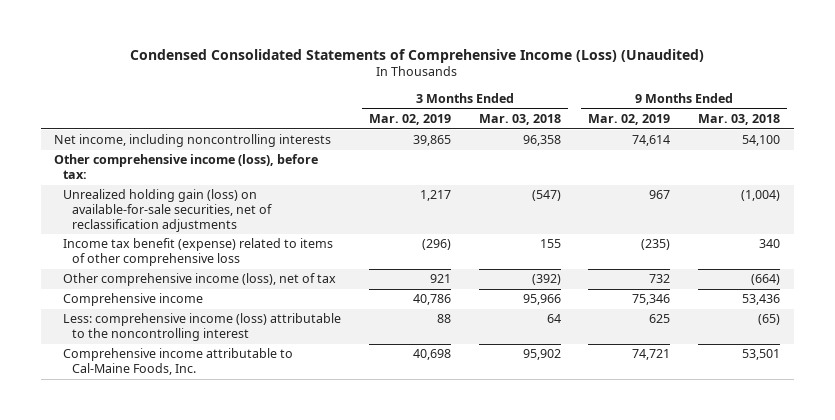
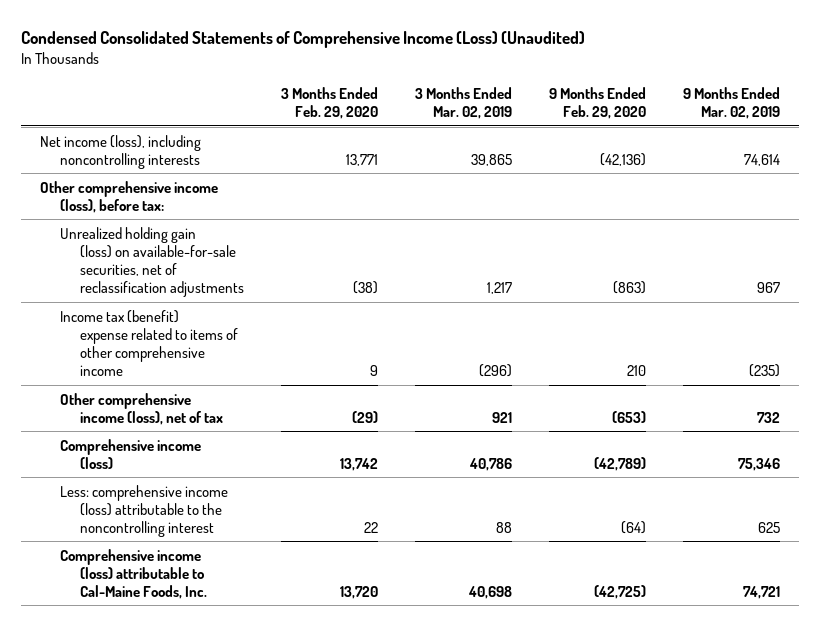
[478,114,561,126] Mar. 03, 2018 -> none
[698,114,781,126] Mar. 03, 2018 -> none
none -> [281,86,379,119] 3 Months Ended Feb. 29, 2020
none -> [549,86,647,119] 9 Months Ended Feb. 29, 2020
[54,134,332,148] Net income, including noncontrolling interests -> [39,134,201,169] Net income (loss), including noncontrolling interests
[63,238,334,267] Income tax benefit (expense) related to items of other comprehensive loss -> [59,309,239,376] Income tax (benefit) expense related to items of other comprehensive income
[63,293,204,307] Comprehensive income -> [59,438,201,469] Comprehensive income (loss)
[63,348,294,376] Comprehensive income attributable to Cal-Maine Foods, Inc. -> [59,548,208,599] Comprehensive income (loss) attributable to Cal-Maine Foods, Inc.

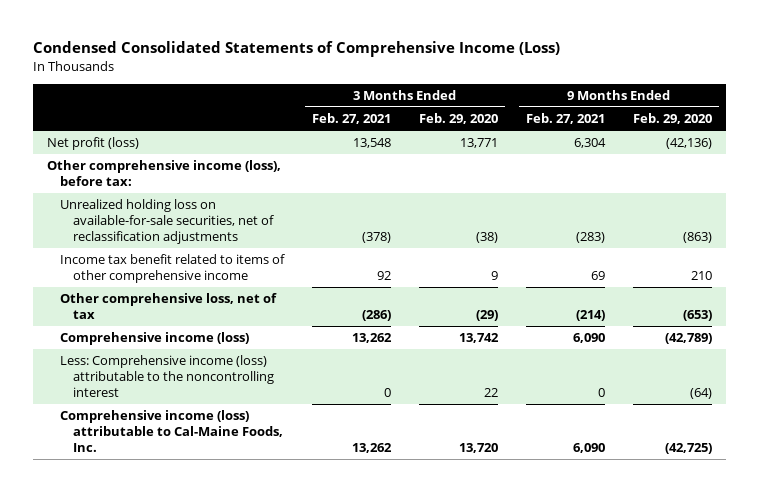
[21,31,586,49] Condensed Consolidated Statements of Comprehensive Income (Loss) (Unaudited) -> [33,41,561,58] Condensed Consolidated Statements of Comprehensive Income (Loss)
[415,86,513,119] 3 Months Ended Mar. 02, 2019 -> none
[683,86,781,119] 9 Months Ended Mar. 02, 2019 -> none
none -> [312,113,392,125] Feb. 27, 2021
none -> [526,113,606,125] Feb. 27, 2021
[39,134,201,169] Net income (loss), including noncontrolling interests -> [47,137,140,151] Net profit (loss)
[59,226,245,297] Unrealized holding gain (loss) on available-for-sale securities, net of reclassification adjustments -> [60,199,275,245] Unrealized holding loss on available-for-sale securities, net of reclassification adjustments
[59,309,239,376] Income tax (benefit) expense related to items of other comprehensive income -> [60,254,286,284] Income tax benefit related to items of other comprehensive income
[59,392,224,425] Other comprehensive income (loss), net of tax -> [60,293,278,320] Other comprehensive loss, net of tax
[59,484,228,537] Less: comprehensive income (loss) attributable to the noncontrolling interest -> [60,355,275,398] Less: Comprehensive income (loss) attributable to the noncontrolling interest

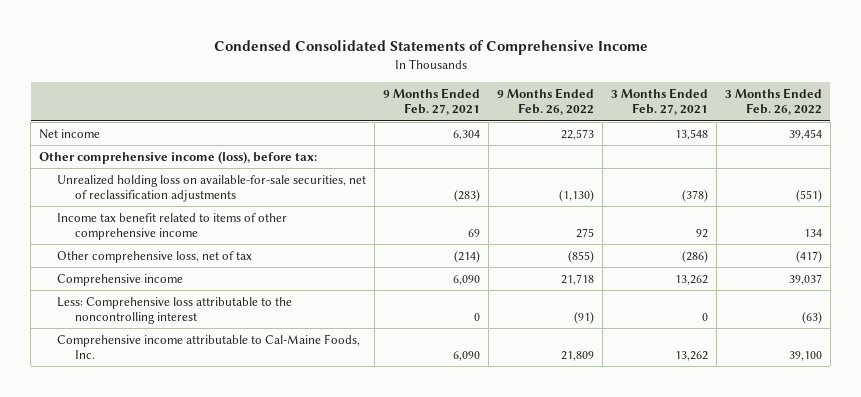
[33,41,561,58] Condensed Consolidated Statements of Comprehensive Income (Loss) -> [213,40,648,56] Condensed Consolidated Statements of Comprehensive Income
[419,113,499,125] Feb. 29, 2020 -> none
[633,113,713,125] Feb. 29, 2020 -> none
none -> [497,87,595,116] 9 Months Ended Feb. 26, 2022
none -> [724,87,822,116] 3 Months Ended Feb. 26, 2022
[47,137,140,151] Net profit (loss) -> [39,128,101,139] Net income
[60,332,250,346] Comprehensive income (loss) -> [57,273,184,286] Comprehensive income
[60,355,275,398] Less: Comprehensive income (loss) attributable to the noncontrolling interest -> [57,296,293,325] Less: Comprehensive loss attributable to the noncontrolling interest
[60,410,284,453] Comprehensive income (loss) attributable to Cal-Maine Foods, Inc. -> [57,333,361,360] Comprehensive income attributable to Cal-Maine Foods, Inc.

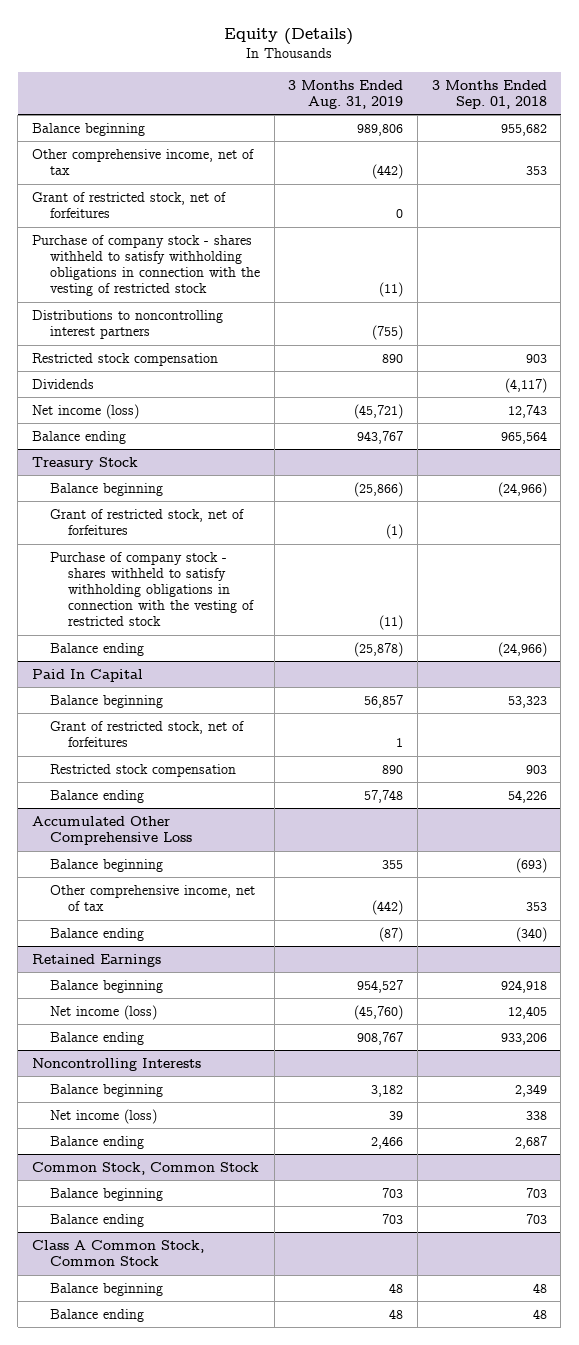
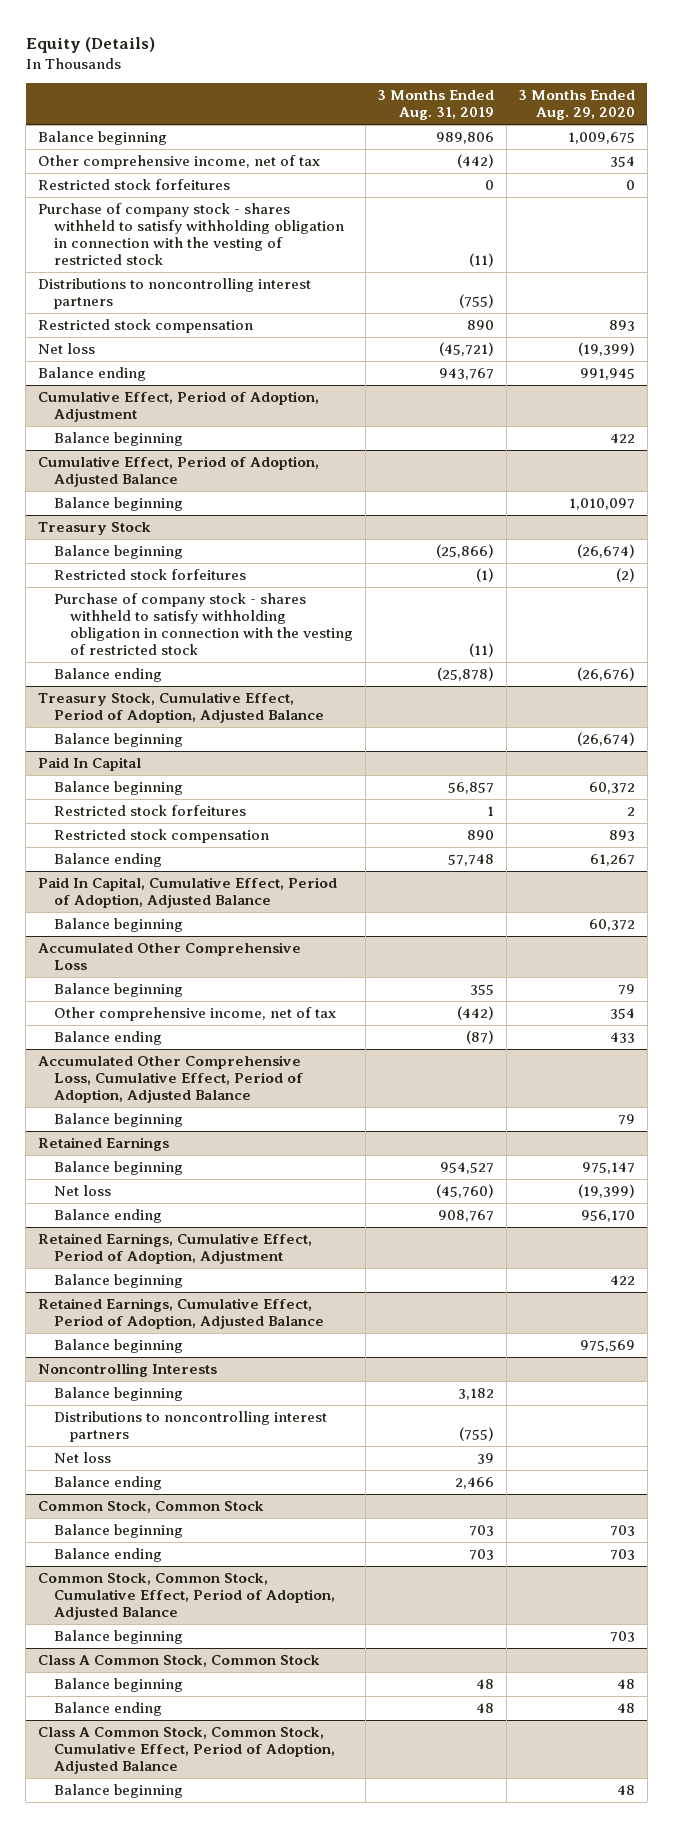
[431,79,547,109] 3 Months Ended Sep. 01, 2018 -> none
none -> [518,90,636,121] 3 Months Ended Aug. 29, 2020
[31,192,226,219] Grant of restricted stock, net of forfeitures -> [37,178,230,190] Restricted stock forfeitures
[31,235,261,297] Purchase of company stock - shares withheld to satisfy withholding obligations in connection with the vesting of restricted stock -> [37,202,345,265] Purchase of company stock - shares withheld to satisfy withholding obligation in connection with the vesting of restricted stock
[31,379,94,390] Dividends -> none
[31,404,139,420] Net income (loss) -> [37,342,95,354] Net loss
none -> [37,390,319,422] Cumulative Effect, Period of Adoption, Adjustment
none -> [54,431,184,446] Balance beginning
none -> [37,455,319,487] Cumulative Effect, Period of Adoption, Adjusted Balance
none -> [54,496,184,511] Balance beginning
[50,509,245,536] Grant of restricted stock, net of forfeitures -> [54,568,247,580] Restricted stock forfeitures
[50,552,255,627] Purchase of company stock - shares withheld to satisfy withholding obligations in connection with the vesting of restricted stock -> [54,592,354,655] Purchase of company stock - shares withheld to satisfy withholding obligation in connection with the vesting of restricted stock
none -> [37,691,325,723] Treasury Stock, Cumulative Effect, Period of Adoption, Adjusted Balance
none -> [54,732,184,747] Balance beginning
[50,721,245,748] Grant of restricted stock, net of forfeitures -> [54,804,247,816] Restricted stock forfeitures
none -> [37,876,337,908] Paid In Capital, Cumulative Effect, Period of Adoption, Adjusted Balance
none -> [54,917,184,932] Balance beginning
none -> [37,1054,304,1103] Accumulated Other Comprehensive Loss, Cumulative Effect, Period of Adoption, Adjusted Balance
none -> [54,1112,184,1127] Balance beginning
[50,1005,158,1021] Net income (loss) -> [54,1184,112,1196] Net loss
none -> [37,1232,312,1264] Retained Earnings, Cumulative Effect, Period of Adoption, Adjustment
none -> [54,1273,184,1288] Balance beginning
none -> [37,1297,325,1329] Retained Earnings, Cumulative Effect, Period of Adoption, Adjusted Balance
none -> [54,1338,184,1353] Balance beginning
none -> [54,1410,328,1442] Distributions to noncontrolling interest partners
[50,1109,158,1125] Net income (loss) -> [54,1451,112,1463] Net loss
none -> [37,1572,336,1620] Common Stock, Common Stock, Cumulative Effect, Period of Adoption, Adjusted Balance
none -> [54,1629,184,1644] Balance beginning
none -> [37,1726,336,1774] Class A Common Stock, Common Stock, Cumulative Effect, Period of Adoption, Adjusted Balance
none -> [54,1783,184,1798] Balance beginning

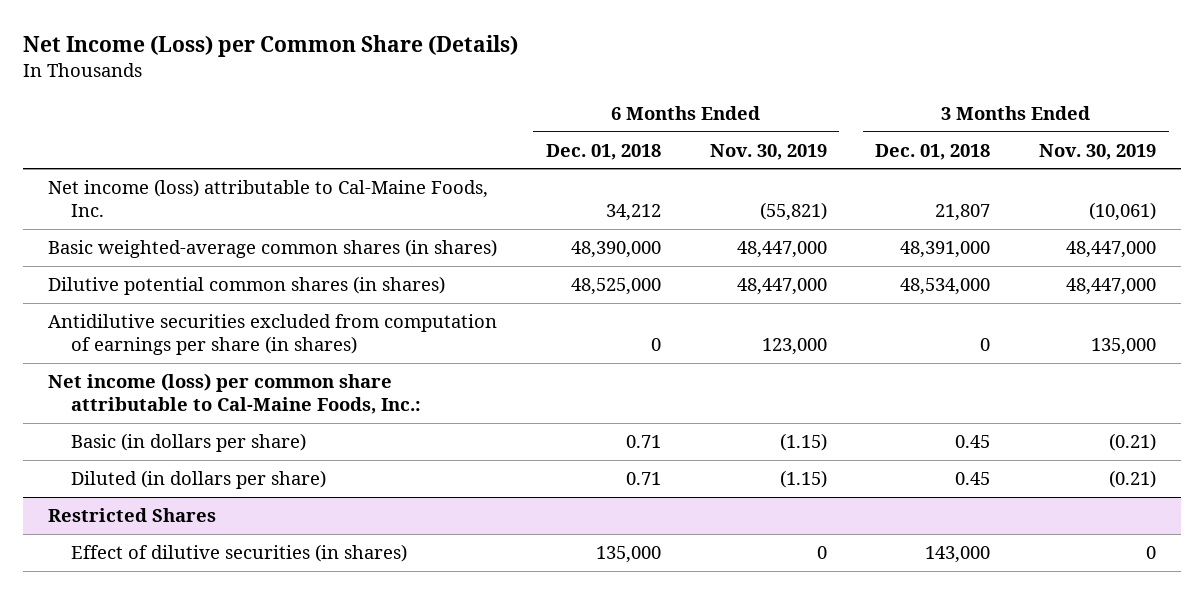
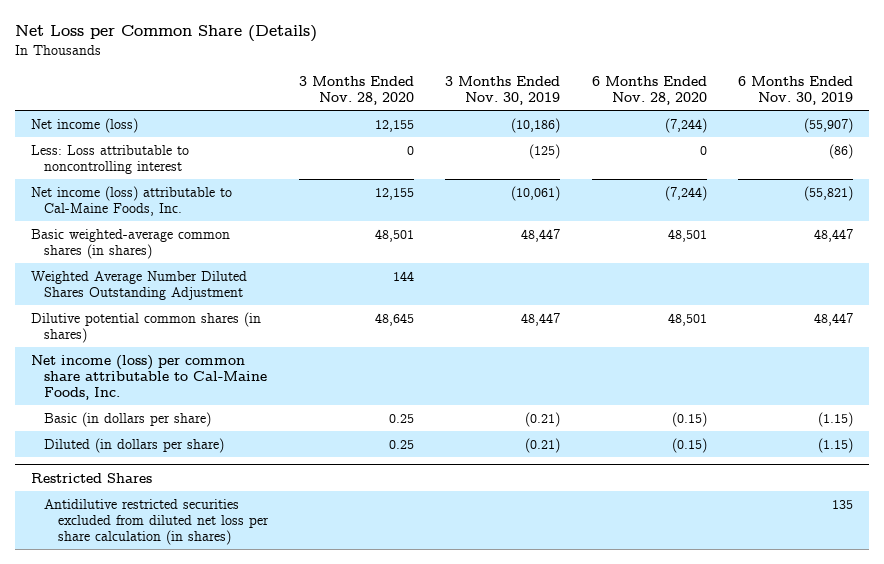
[23,34,519,57] Net Income (Loss) per Common Share (Details) -> [15,25,318,43] Net Loss per Common Share (Details)
[545,143,661,160] Dec. 01, 2018 -> none
[875,143,991,160] Dec. 01, 2018 -> none
none -> [299,76,415,105] 3 Months Ended Nov. 28, 2020
none -> [591,76,707,105] 6 Months Ended Nov. 28, 2020
none -> [30,117,138,133] Net income (loss)
none -> [30,144,189,174] Less: Loss attributable to noncontrolling interest
[47,313,497,356] Antidilutive securities excluded from computation of earnings per share (in shares) -> none
[736,240,827,258] 48,447,000 -> [813,228,853,242] 48,447
[1066,240,1157,258] 48,447,000 -> [521,228,561,242] 48,447
none -> [30,270,247,300] Weighted Average Number Diluted Shares Outstanding Adjustment
[736,277,827,295] 48,447,000 -> [813,312,853,326] 48,447
[1066,277,1157,295] 48,447,000 -> [521,312,561,326] 48,447
[47,372,422,415] Net income (loss) per common share attributable to Cal-Maine Foods, Inc.: -> [30,354,268,400] Net income (loss) per common share attributable to Cal-Maine Foods, Inc.
[71,543,408,562] Effect of dilutive securities (in shares) -> none
none -> [44,498,269,545] Antidilutive restricted securities excluded from diluted net loss per share calculation (in shares)

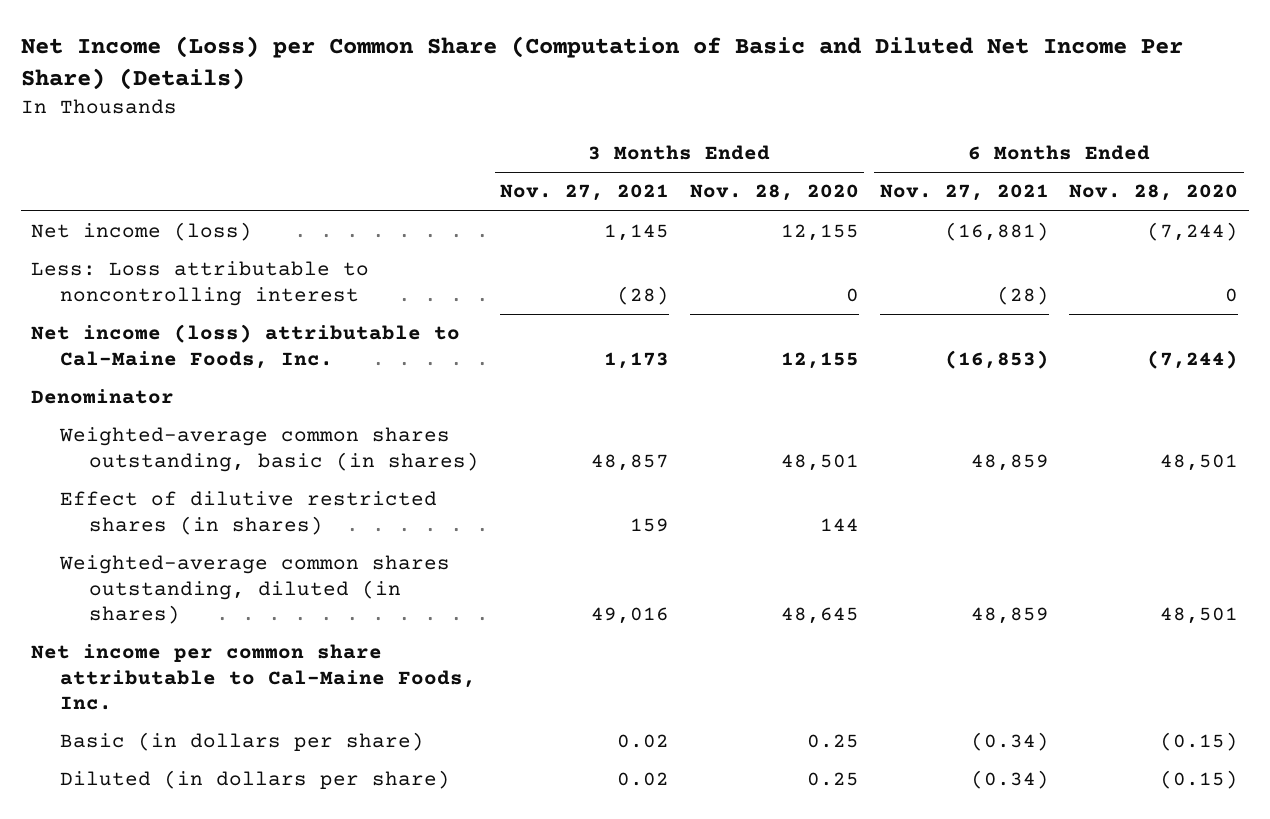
[15,25,318,43] Net Loss per Common Share (Details) -> [20,35,1183,91] Net Income (Loss) per Common Share (Computation of Basic and Diluted Net Income Per Share) (Details)
[445,76,561,105] 3 Months Ended Nov. 30, 2019 -> none
[737,76,853,105] 6 Months Ended Nov. 30, 2019 -> none
none -> [499,184,669,202] Nov. 27, 2021
none -> [879,184,1049,202] Nov. 27, 2021
none -> [31,389,175,405] Denominator
[30,228,230,259] Basic weighted-average common shares (in shares) -> [58,427,479,472] Weighted-average common shares outstanding, basic (in shares)
[30,270,247,300] Weighted Average Number Diluted Shares Outstanding Adjustment -> [59,491,437,535] Effect of dilutive restricted shares (in shares)
[30,311,261,343] Dilutive potential common shares (in shares) -> [58,555,450,625] Weighted-average common shares outstanding, diluted (in shares)
[30,354,268,400] Net income (loss) per common share attributable to Cal-Maine Foods, Inc. -> [31,644,476,711] Net income per common share attributable to Cal-Maine Foods, Inc.
[30,472,152,483] Restricted Shares -> none
[44,498,269,545] Antidilutive restricted securities excluded from diluted net loss per share calculation (in shares) -> none

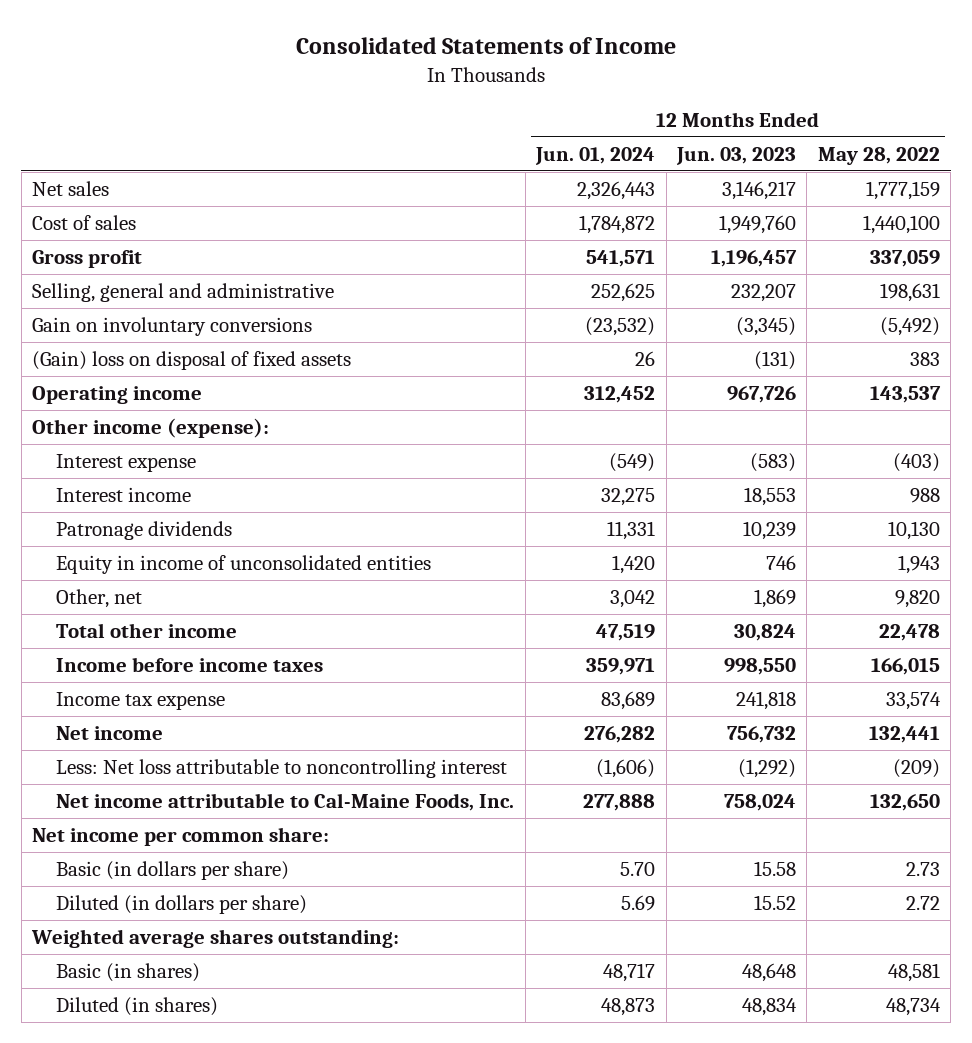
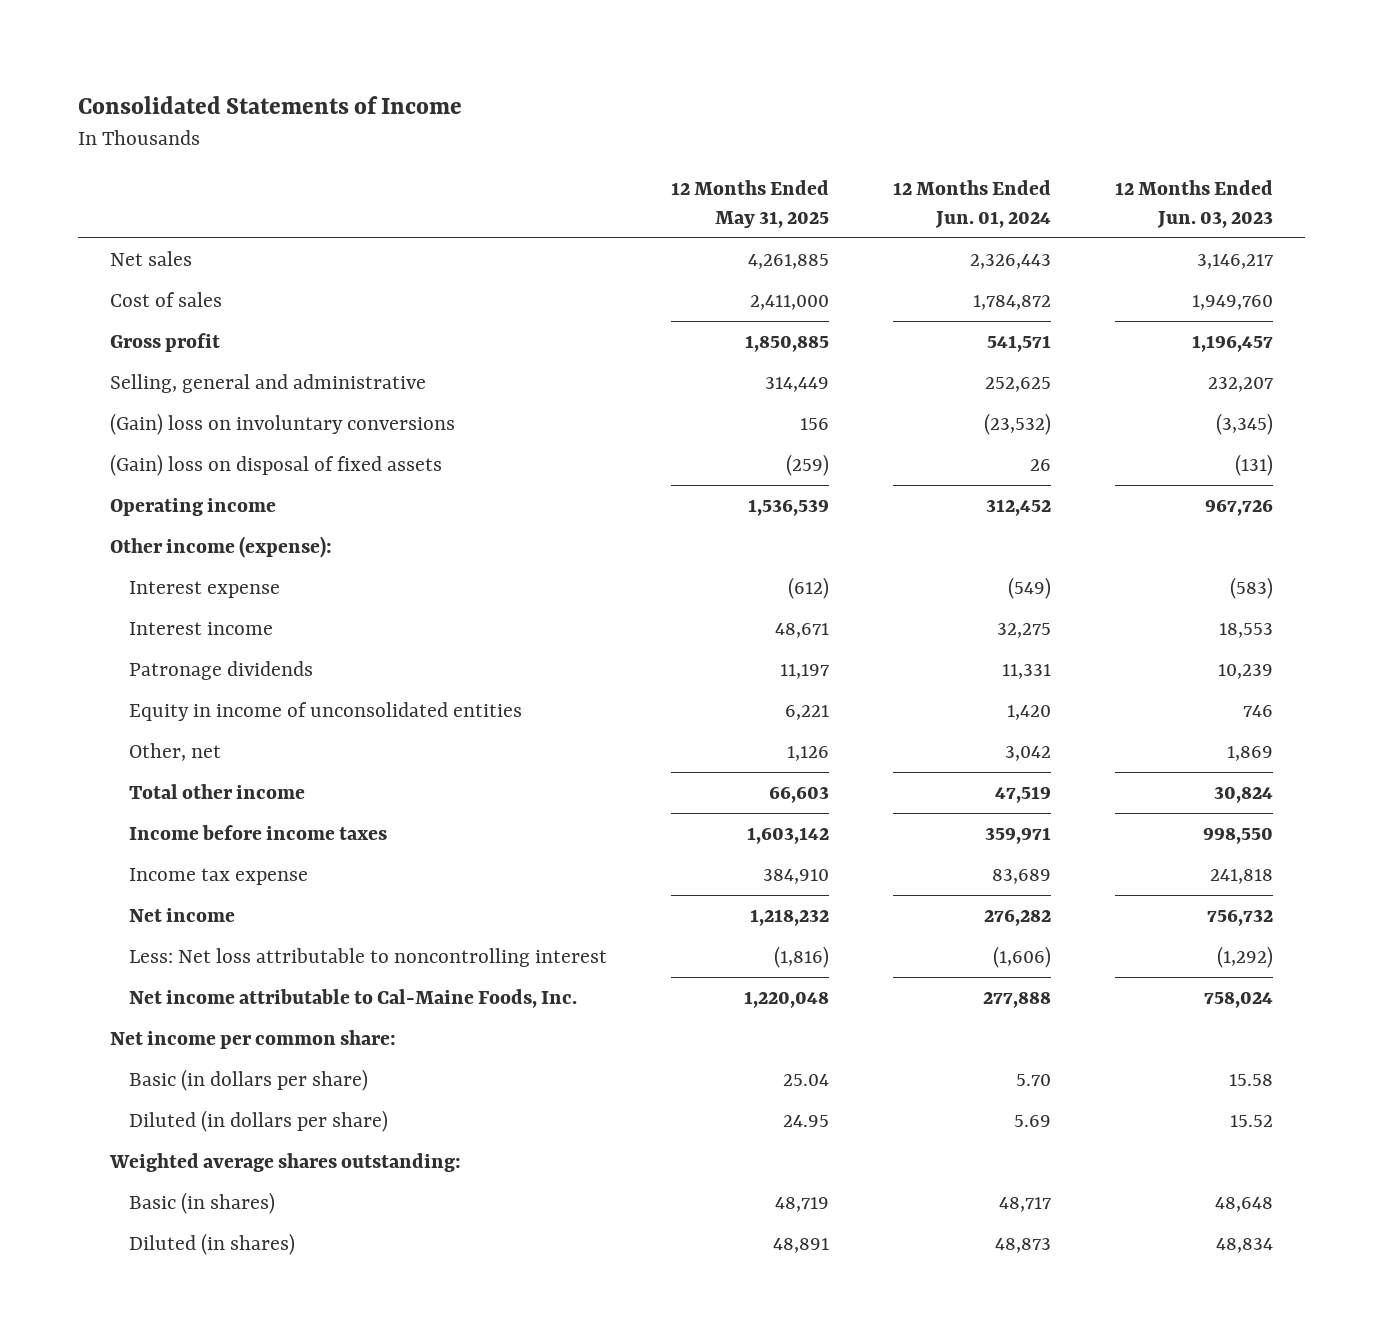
[817,146,940,165] May 28, 2022 -> none
none -> [671,180,830,228] 12 Months Ended May 31, 2025
[32,317,313,337] Gain on involuntary conversions -> [109,413,455,436] (Gain) loss on involuntary conversions

